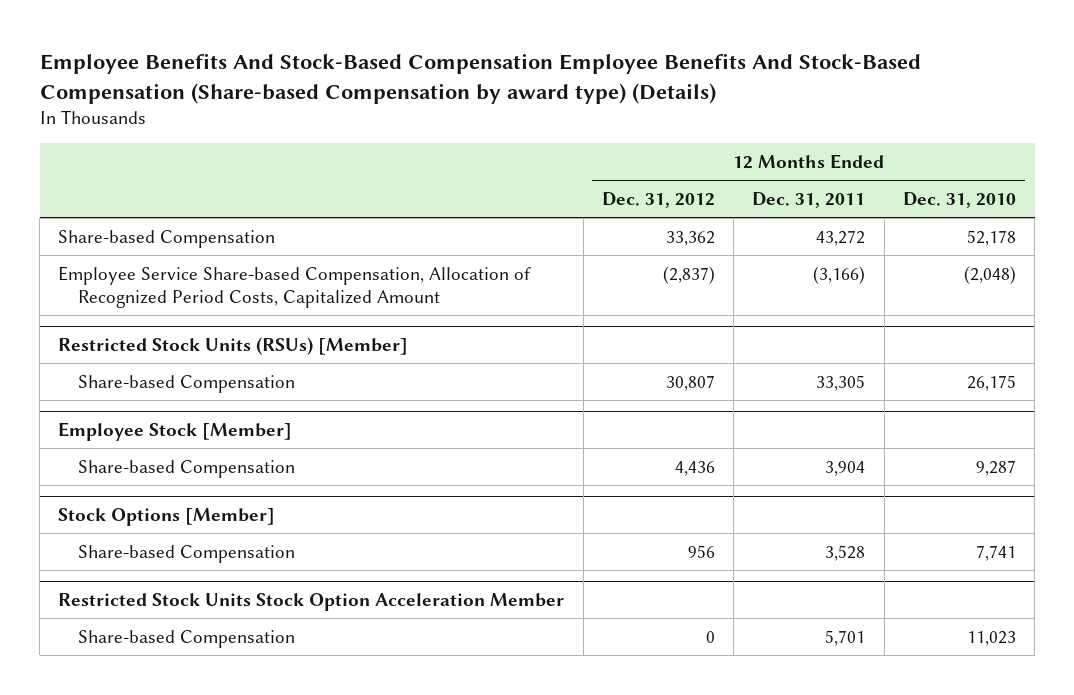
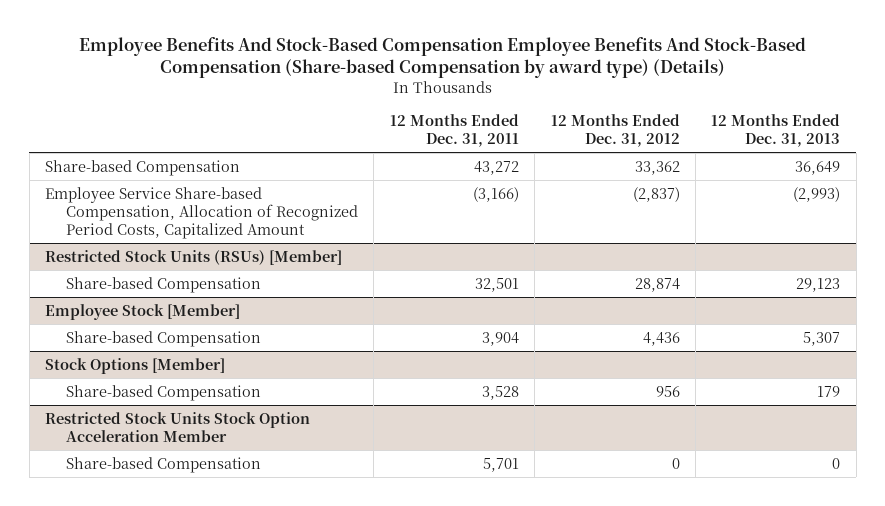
[902,192,1016,209] Dec. 31, 2010 -> none
none -> [711,113,841,147] 12 Months Ended Dec. 31, 2013
[665,374,715,391] 30,807 -> [634,277,680,292] 28,874
[816,374,866,391] 33,305 -> [474,277,519,292] 32,501

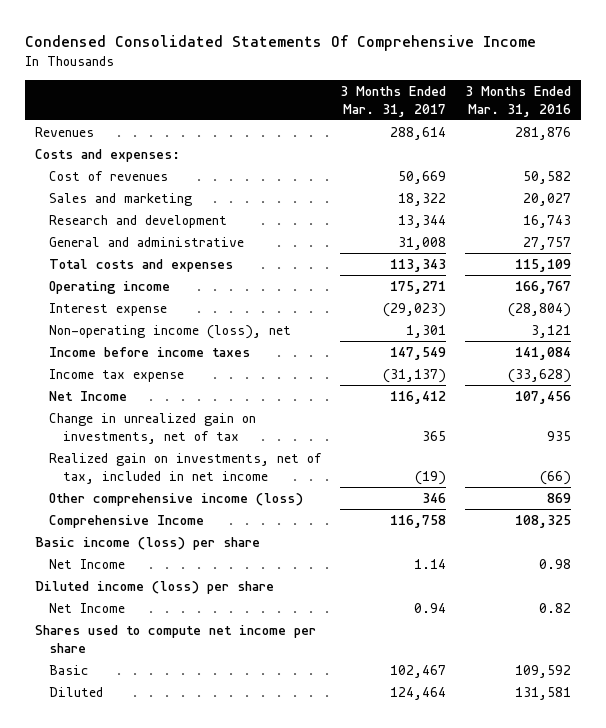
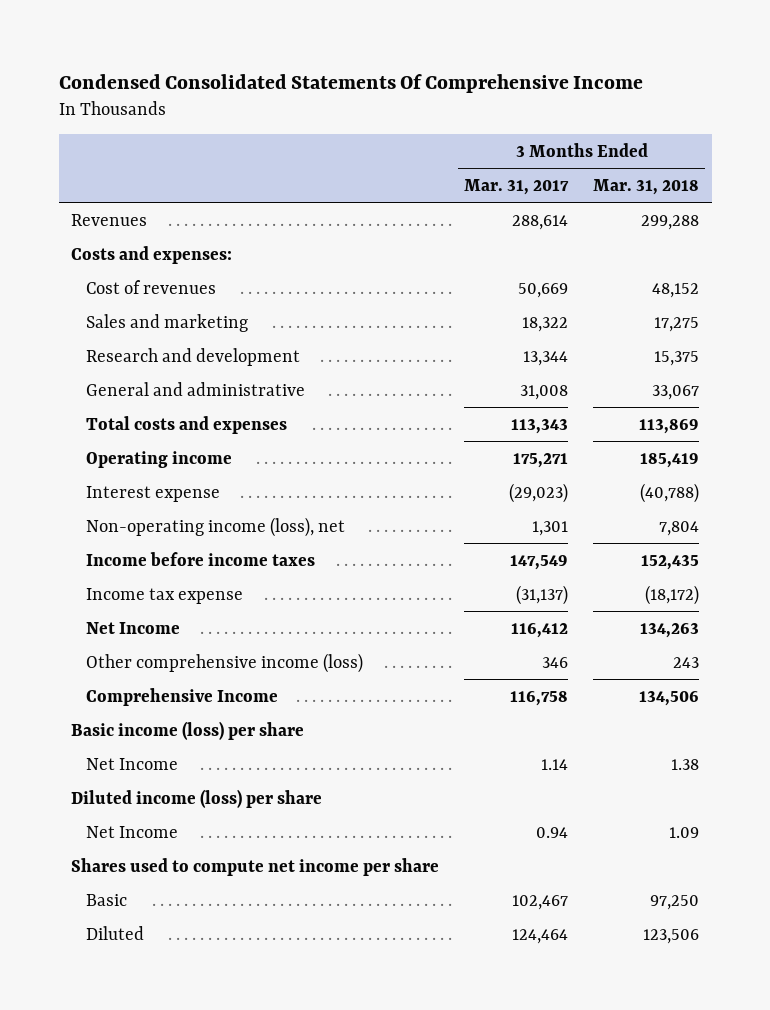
[465,85,572,117] 3 Months Ended Mar. 31, 2016 -> none
none -> [593,178,700,195] Mar. 31, 2018
[49,412,257,444] Change in unrealized gain on investments, net of tax -> none
[49,452,323,484] Realized gain on investments, net of tax, included in net income -> none

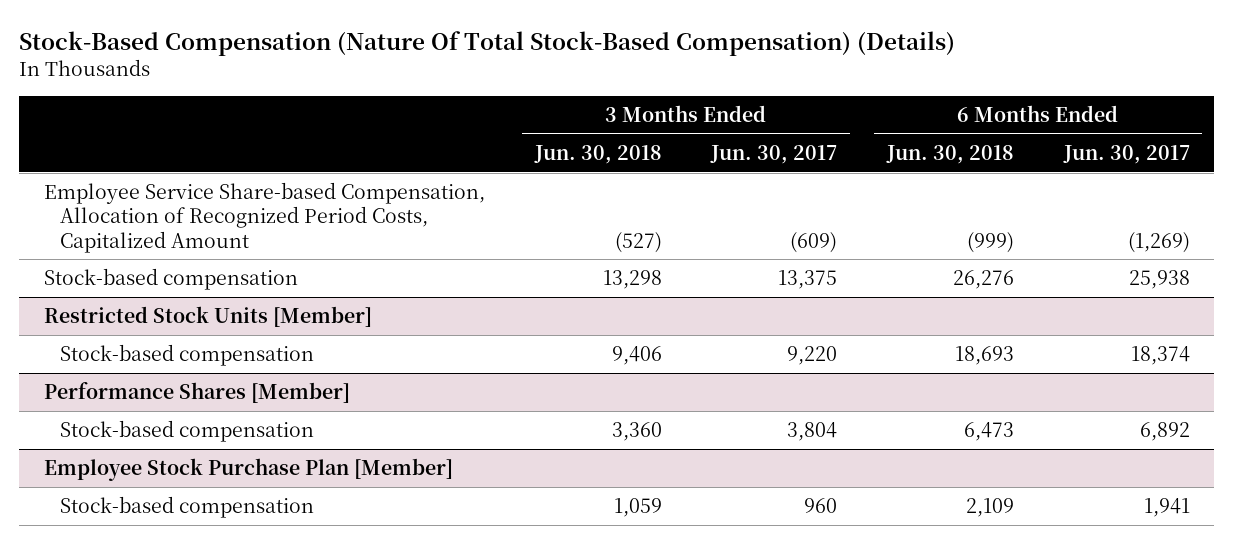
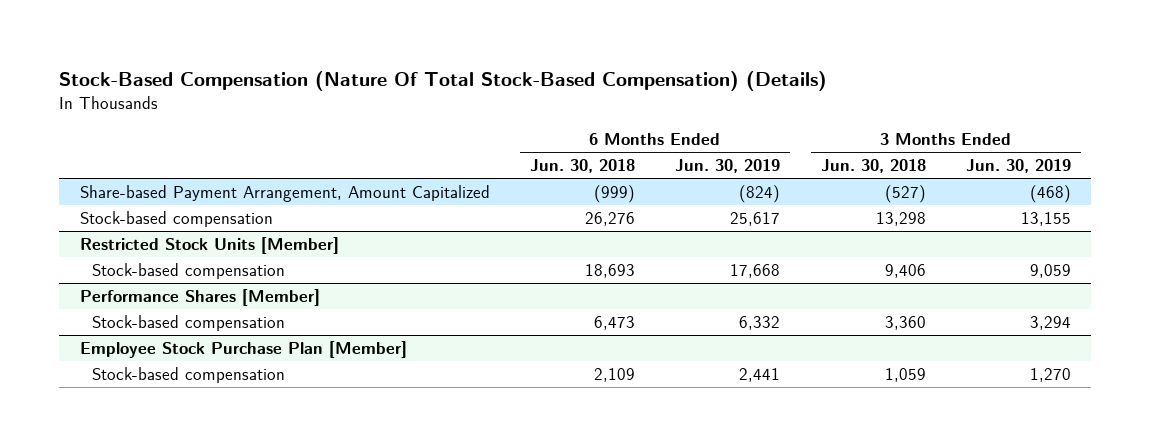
[710,144,838,164] Jun. 30, 2017 -> none
[1062,144,1190,164] Jun. 30, 2017 -> none
none -> [675,159,781,174] Jun. 30, 2019
none -> [966,159,1072,174] Jun. 30, 2019
[44,182,486,253] Employee Service Share-based Compensation, Allocation of Recognized Period Costs, Capitalized Amount -> [79,184,490,202] Share-based Payment Arrangement, Amount Capitalized

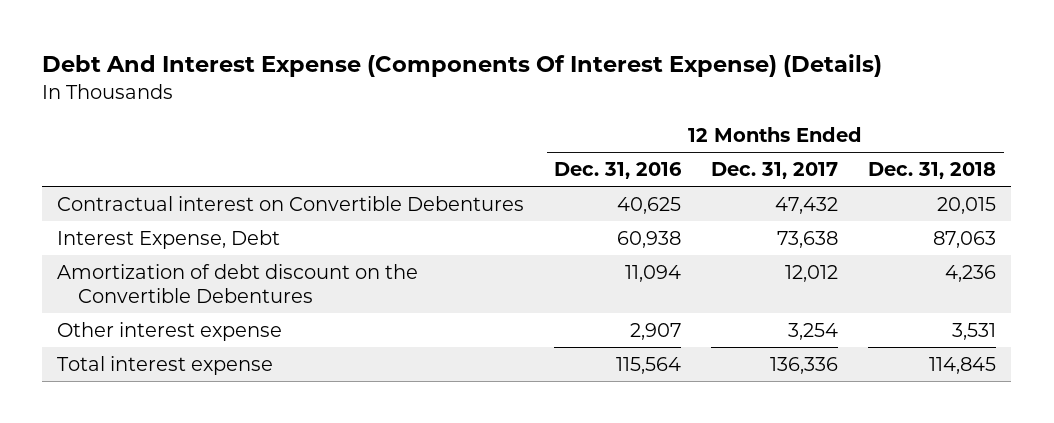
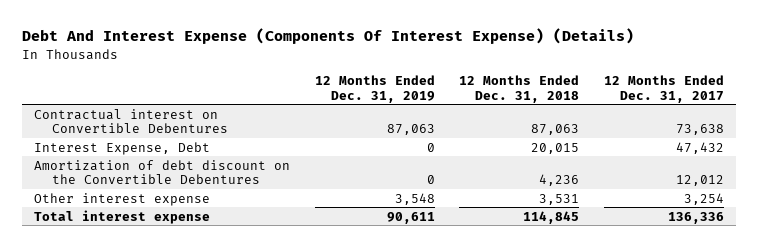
[554,162,683,180] Dec. 31, 2016 -> none
none -> [314,75,435,103] 12 Months Ended Dec. 31, 2019
[775,196,839,214] 47,432 -> [675,124,724,136] 73,638
[937,196,997,214] 20,015 -> [531,124,580,136] 87,063
[777,230,839,248] 73,638 -> [675,141,724,154] 47,432
[933,230,997,248] 87,063 -> [531,142,580,154] 20,015

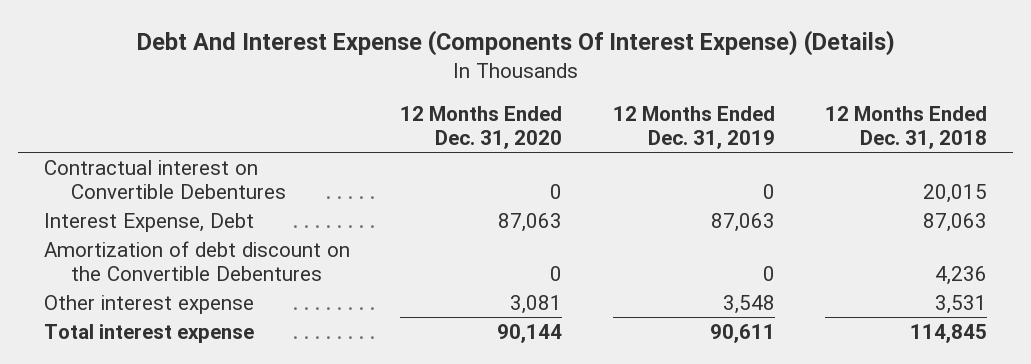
[603,75,724,103] 12 Months Ended Dec. 31, 2017 -> none
none -> [400,105,563,149] 12 Months Ended Dec. 31, 2020
[386,124,435,136] 87,063 -> [762,183,775,199] 0
[531,124,580,136] 87,063 -> [923,183,988,203] 20,015
[426,142,435,152] 0 -> [710,213,775,233] 87,063
[531,142,580,154] 20,015 -> [923,213,988,233] 87,063

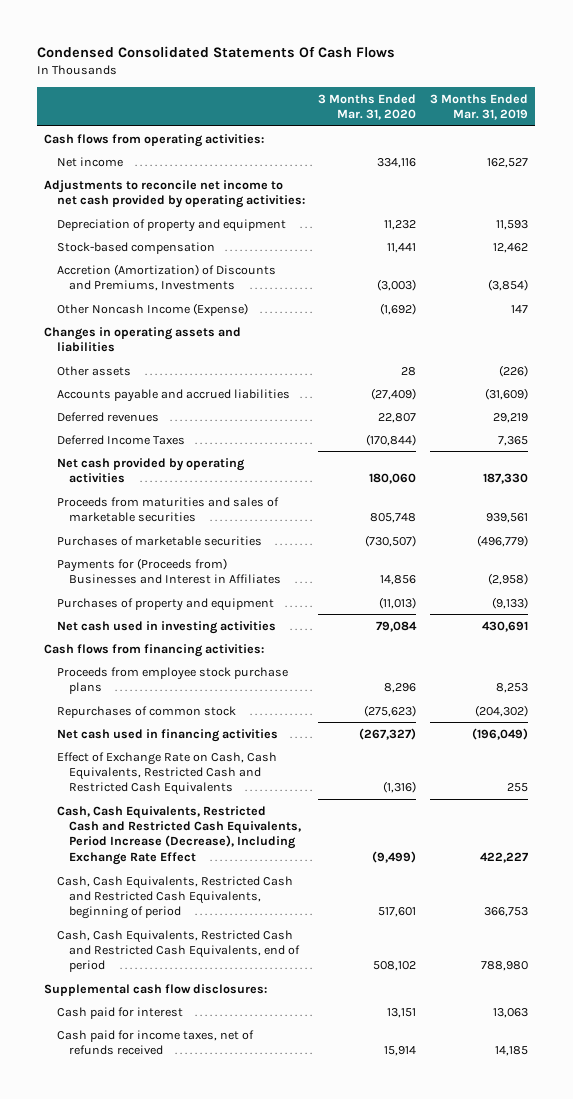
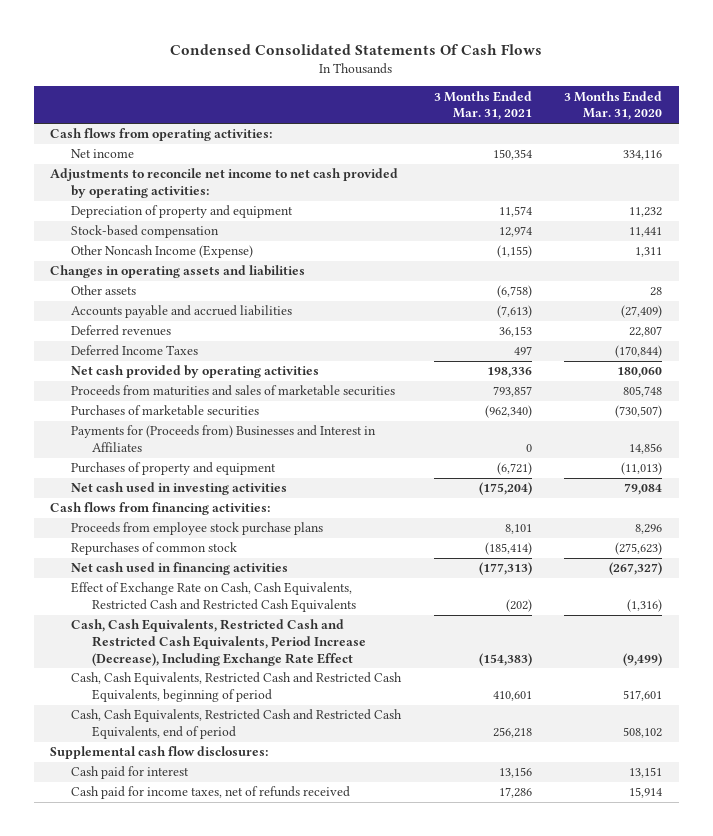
[430,93,529,121] 3 Months Ended Mar. 31, 2019 -> none
none -> [433,90,532,121] 3 Months Ended Mar. 31, 2021
[56,263,276,292] Accretion (Amortization) of Discounts and Premiums, Investments -> none
[380,302,417,315] (1,692) -> [635,247,663,258] 1,311

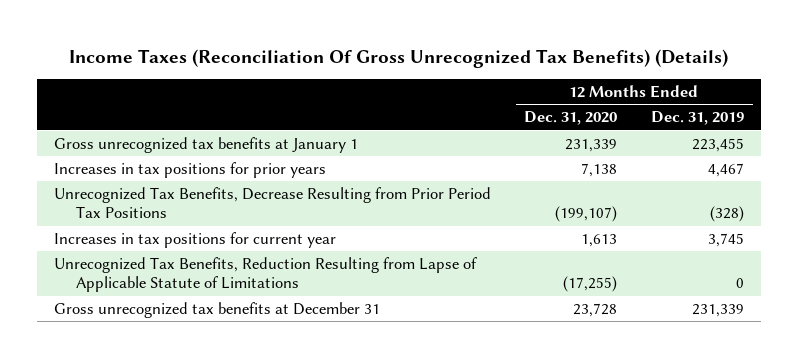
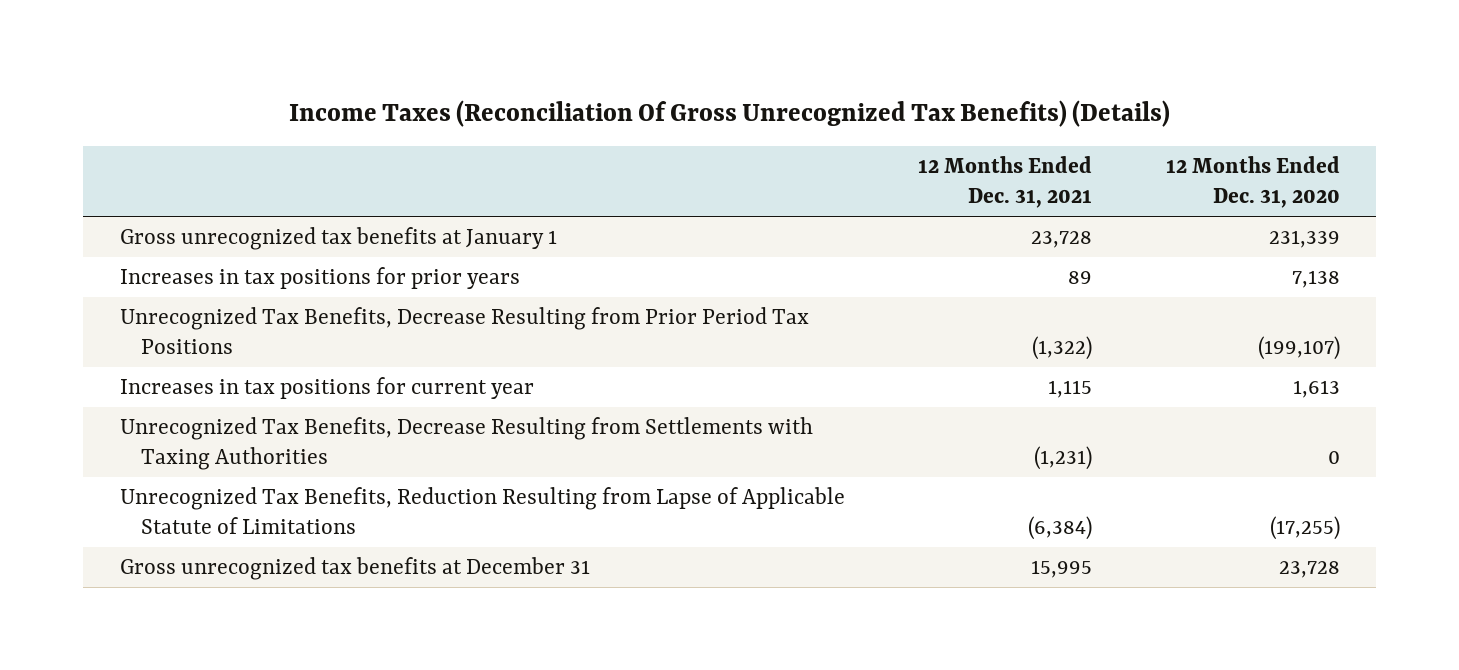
[651,111,745,126] Dec. 31, 2019 -> none
none -> [918,155,1093,209] 12 Months Ended Dec. 31, 2021
none -> [119,417,813,471] Unrecognized Tax Benefits, Decrease Resulting from Settlements with Taxing Authorities

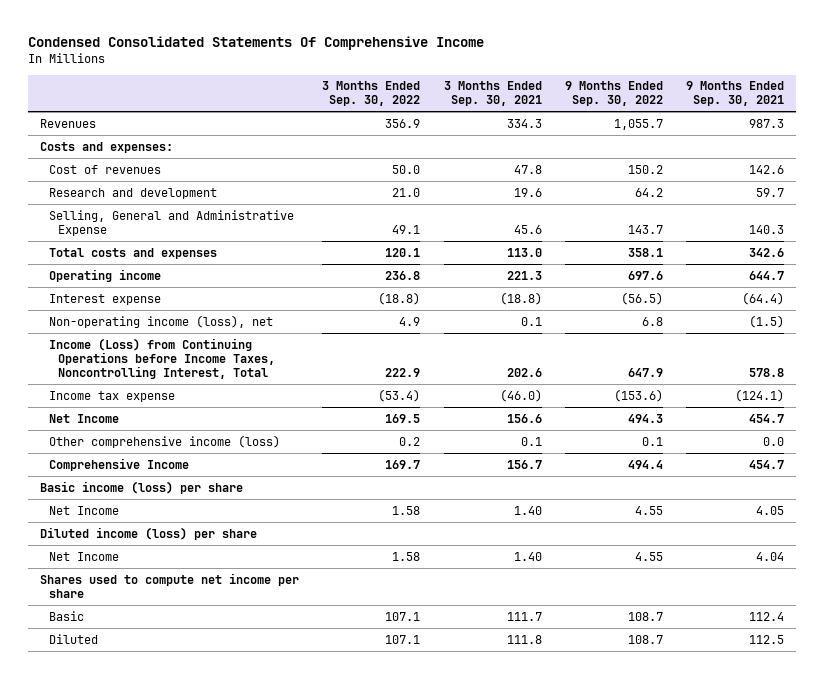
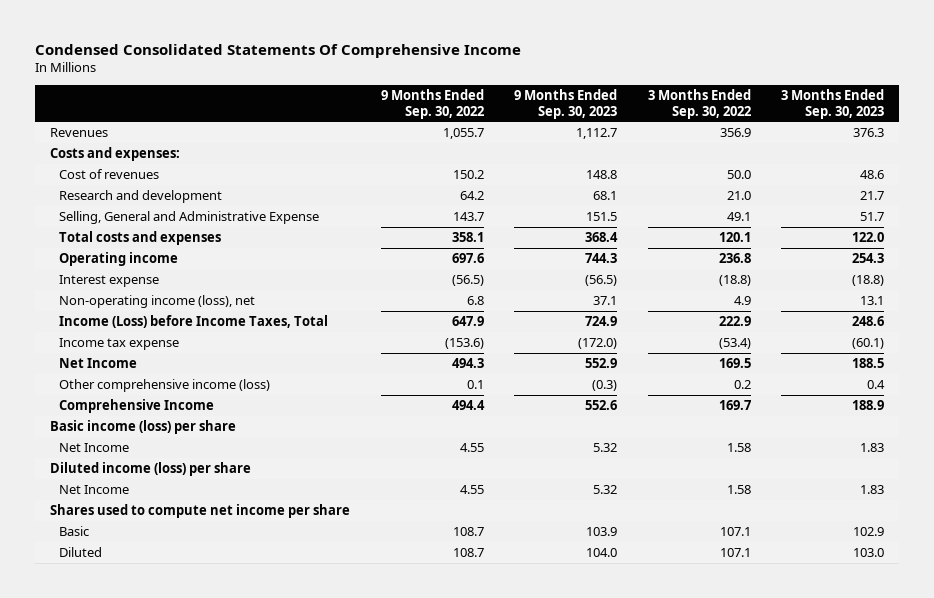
[443,81,542,107] 3 Months Ended Sep. 30, 2021 -> none
[686,81,785,107] 9 Months Ended Sep. 30, 2021 -> none
none -> [514,89,618,119] 9 Months Ended Sep. 30, 2023
none -> [781,89,885,119] 3 Months Ended Sep. 30, 2023
[48,337,275,379] Income (Loss) from Continuing Operations before Income Taxes, Noncontrolling Interest, Total -> [59,314,329,328] Income (Loss) before Income Taxes, Total

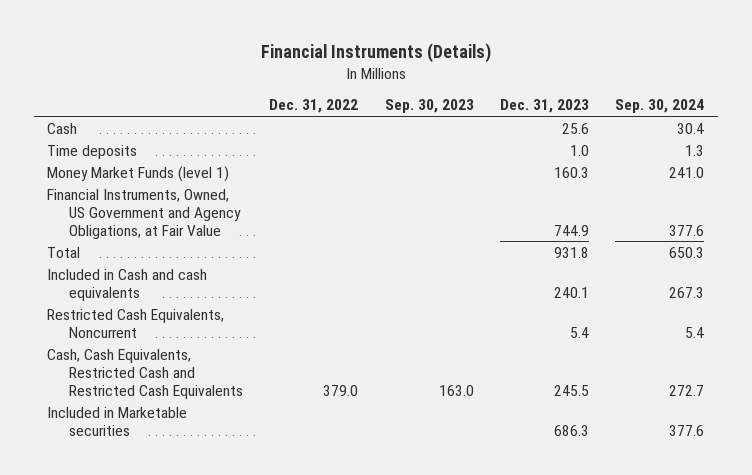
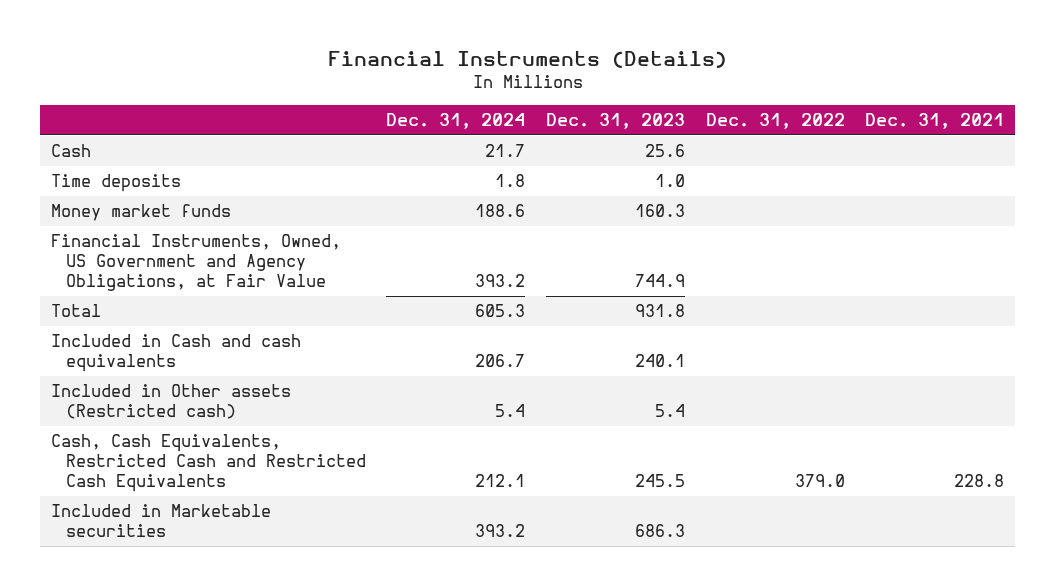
[384,99,474,114] Sep. 30, 2023 -> none
[615,99,705,114] Sep. 30, 2024 -> none
none -> [386,113,526,130] Dec. 31, 2024
none -> [865,113,1005,130] Dec. 31, 2021
[47,165,230,182] Money Market Funds (level 1) -> [50,204,231,222] Money market funds
[47,308,225,338] Restricted Cash Equivalents, Noncurrent -> none
none -> [50,384,291,420] Included in Other assets (Restricted cash)

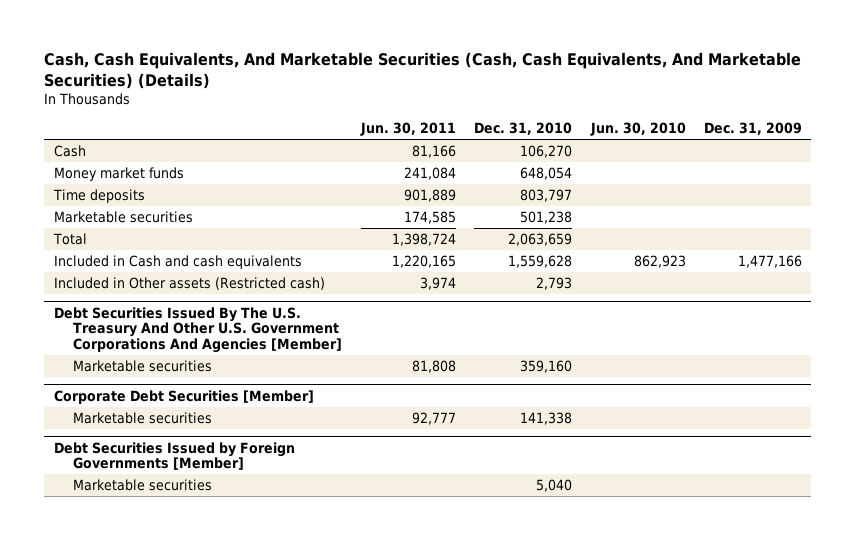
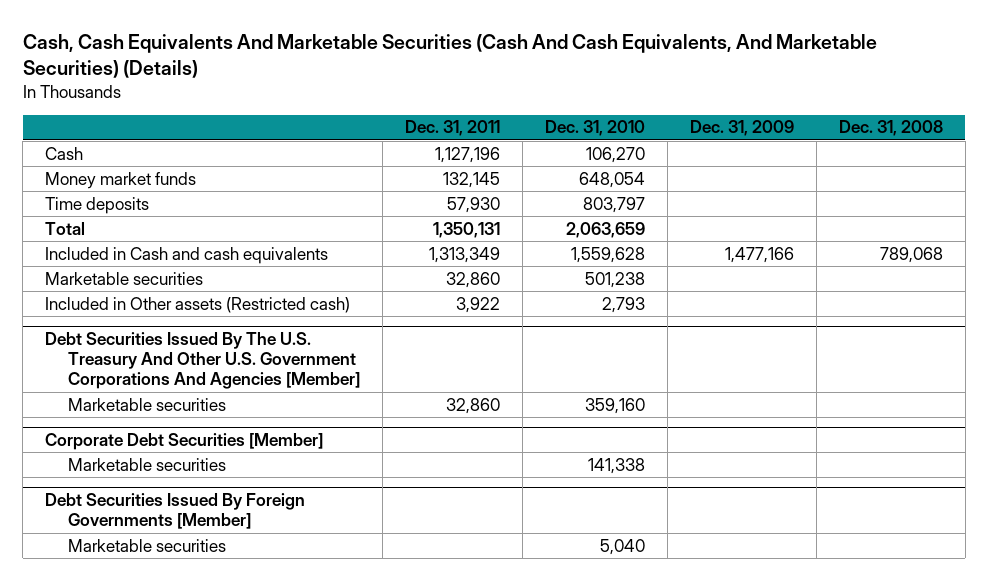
[44,52,802,90] Cash, Cash Equivalents, And Marketable Securities (Cash, Cash Equivalents, And Marketable Securities) (Details) -> [22,33,877,78] Cash, Cash Equivalents And Marketable Securities (Cash And Cash Equivalents, And Marketable Securities) (Details)
[359,122,456,137] Jun. 30, 2011 -> none
[589,122,686,137] Jun. 30, 2010 -> none
none -> [405,120,501,137] Dec. 31, 2011
none -> [838,120,943,137] Dec. 31, 2008
[53,210,193,223] Marketable securities -> [45,271,204,285] Marketable securities
[53,441,295,471] Debt Securities Issued by Foreign Governments [Member] -> [45,492,306,529] Debt Securities Issued By Foreign Governments [Member]

